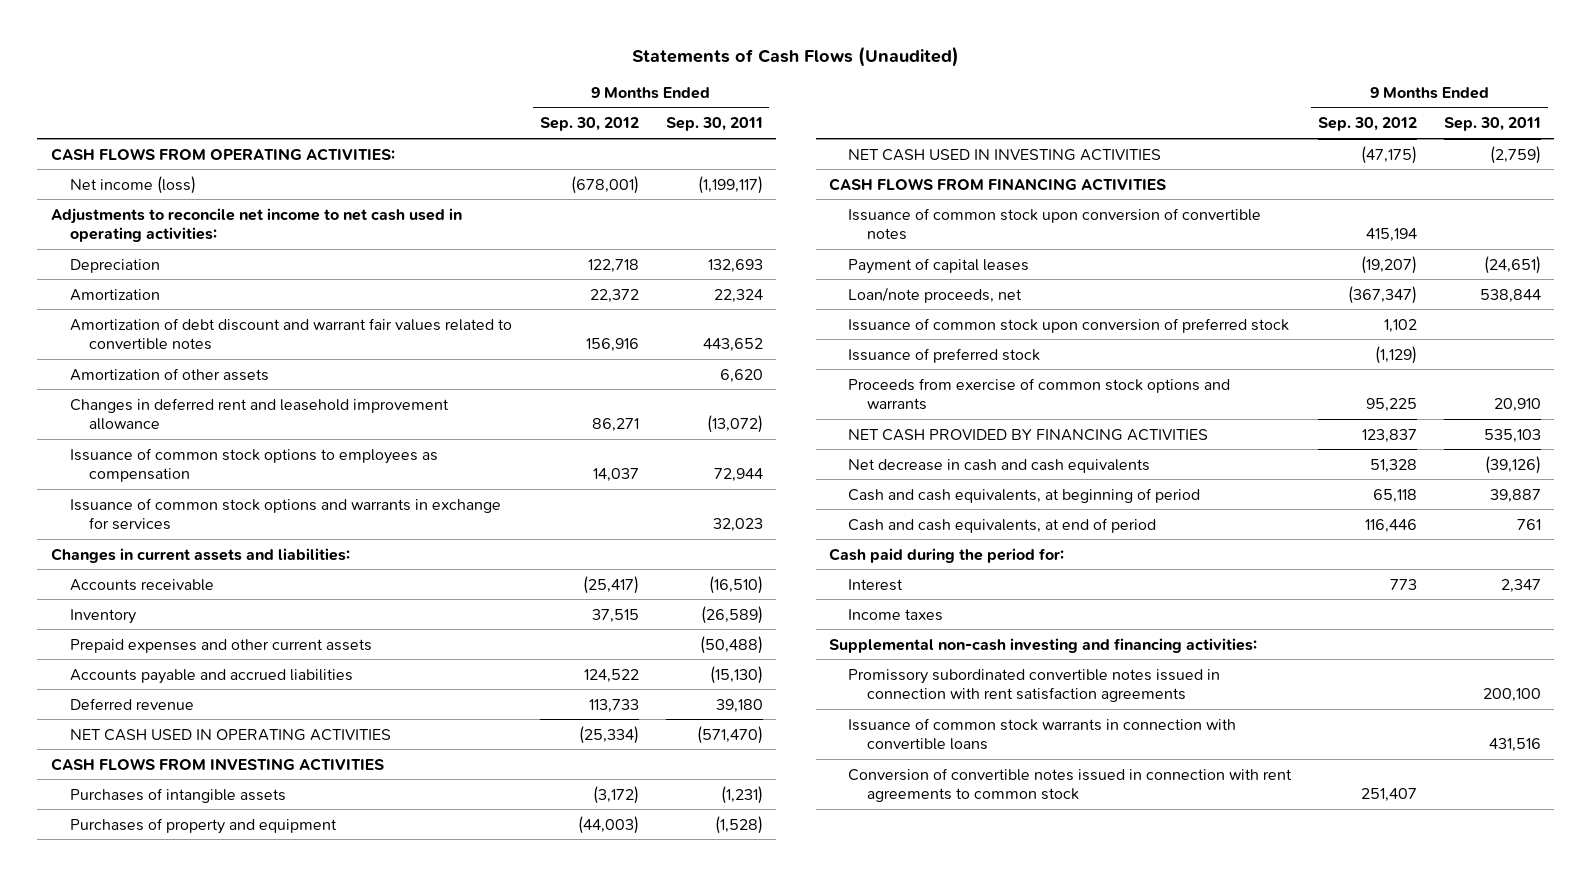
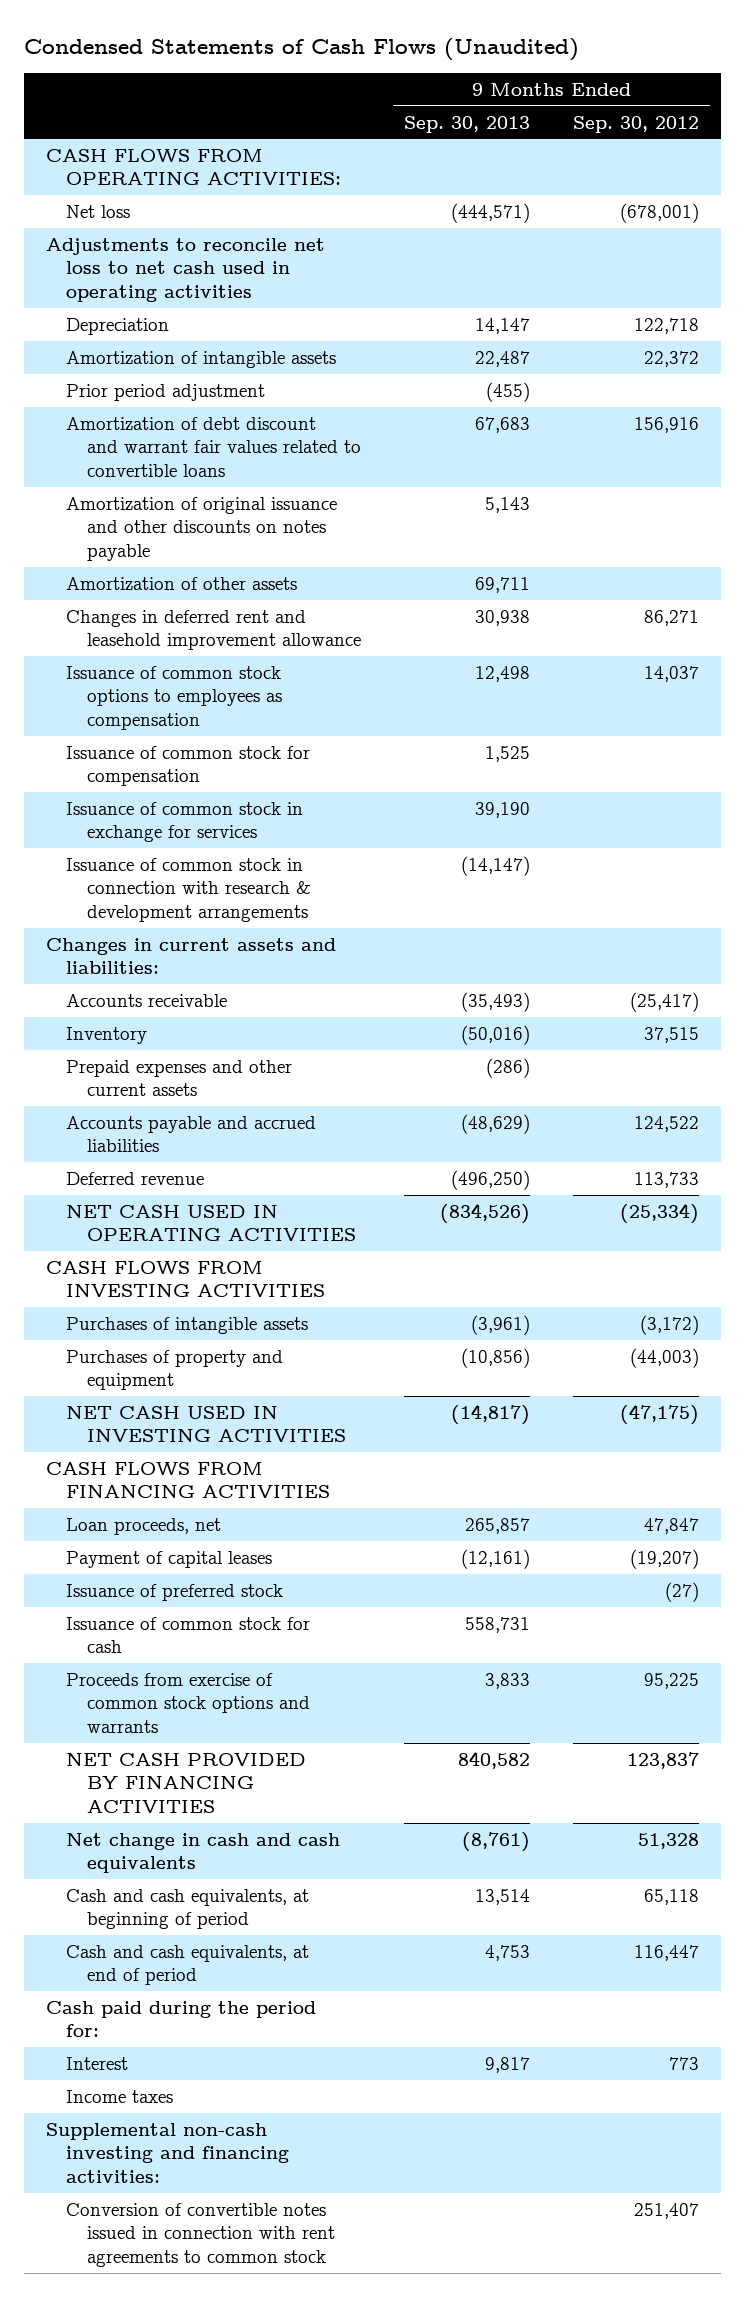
[631,45,959,67] Statements of Cash Flows (Unaudited) -> [24,38,580,62] Condensed Statements of Cash Flows (Unaudited)
[665,117,763,132] Sep. 30, 2011 -> none
none -> [404,115,531,133] Sep. 30, 2013
[69,175,196,194] Net income (loss) -> [66,204,131,218] Net loss
[50,207,462,243] Adjustments to reconcile net income to net cash used in operating activities: -> [45,237,325,303] Adjustments to reconcile net loss to net cash used in operating activities
[69,288,160,301] Amortization -> [66,350,337,368] Amortization of intangible assets
none -> [66,383,266,401] Prior period adjustment
[69,317,512,351] Amortization of debt discount and warrant fair values related to convertible notes -> [66,416,361,478] Amortization of debt discount and warrant fair values related to convertible loans
none -> [66,496,338,562] Amortization of original issuance and other discounts on notes payable
none -> [66,745,311,787] Issuance of common stock for compensation
[69,497,501,531] Issuance of common stock options and warrants in exchange for services -> [66,801,304,843] Issuance of common stock in exchange for services
none -> [66,857,311,923] Issuance of common stock in connection with research & development arrangements
[848,207,1262,241] Issuance of common stock upon conversion of convertible notes -> none
none -> [66,1517,222,1535] Loan proceeds, net
[848,286,1023,303] Loan/note proceeds, net -> none
[848,347,1041,363] Issuance of preferred stock -> none
[848,317,1290,333] Issuance of common stock upon conversion of preferred stock -> [66,1583,284,1601] Issuance of preferred stock
[1384,318,1418,333] 1,102 -> [665,1581,700,1602] (27)
none -> [66,1616,311,1654] Issuance of common stock for cash
[848,458,1151,473] Net decrease in cash and cash equivalents -> [66,1832,341,1874] Net change in cash and cash equivalents
[1365,518,1418,533] 116,446 -> [634,1944,700,1961] 116,447
[848,668,1221,703] Promissory subordinated convertible notes issued in connection with rent satisfaction agreements -> none
[848,717,1237,751] Issuance of common stock warrants in connection with convertible loans -> none

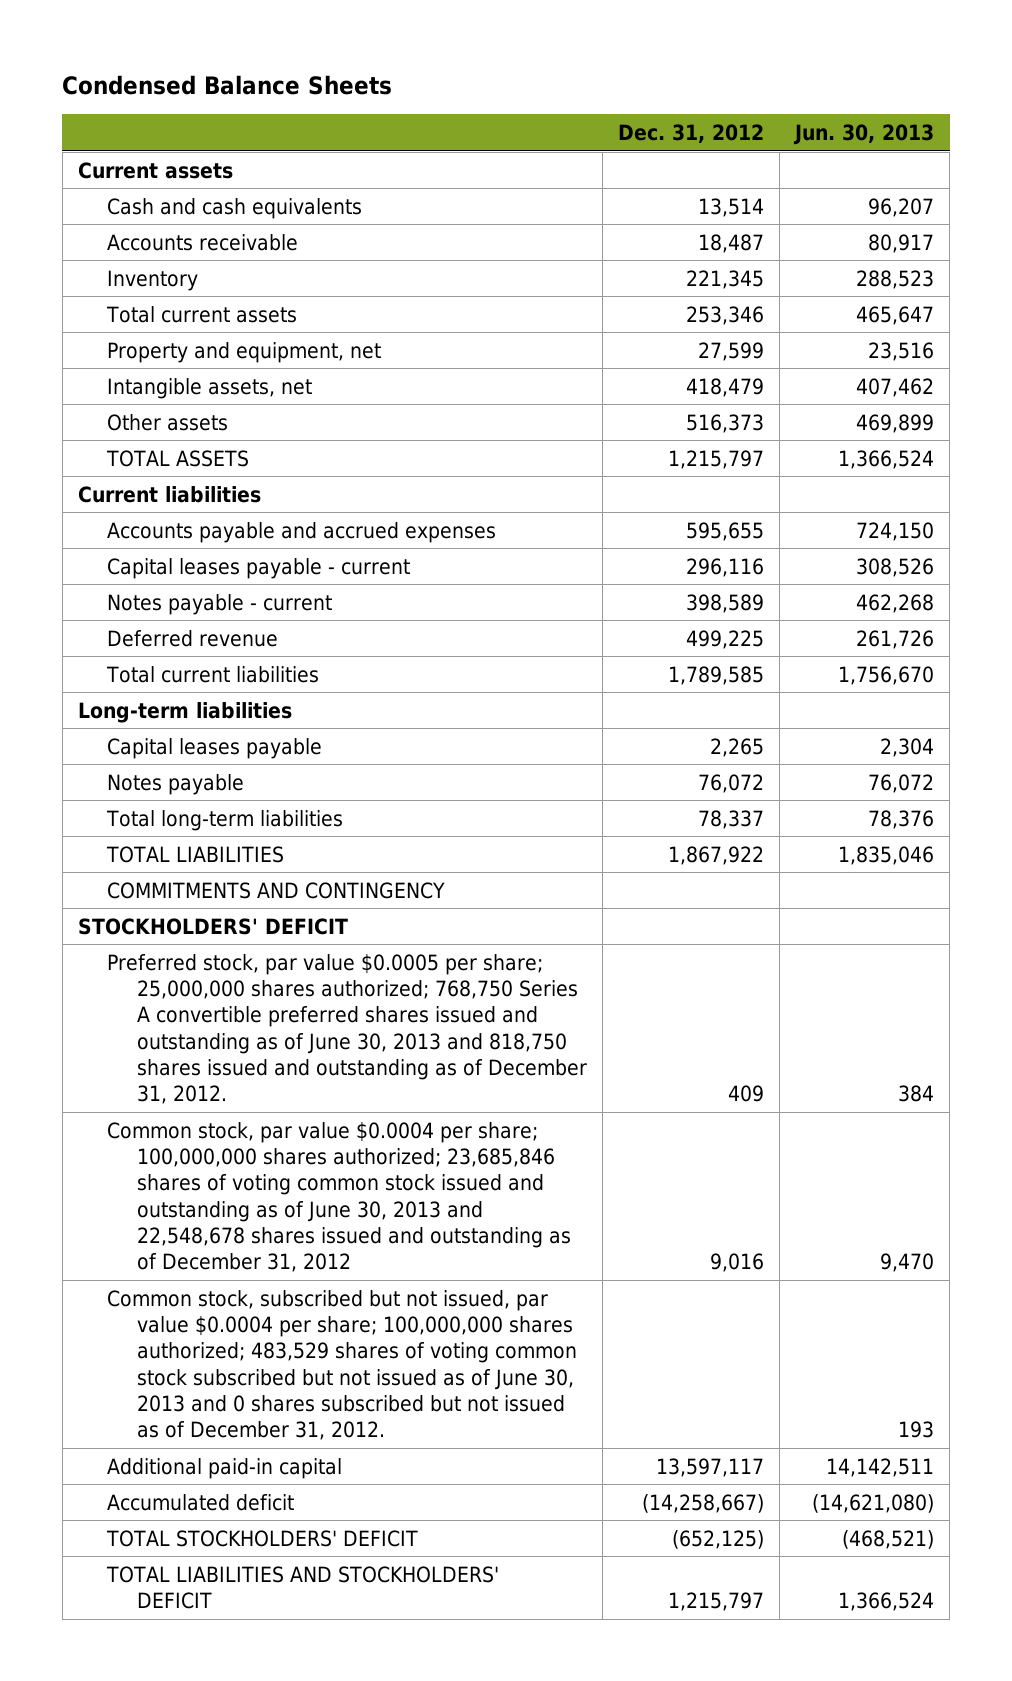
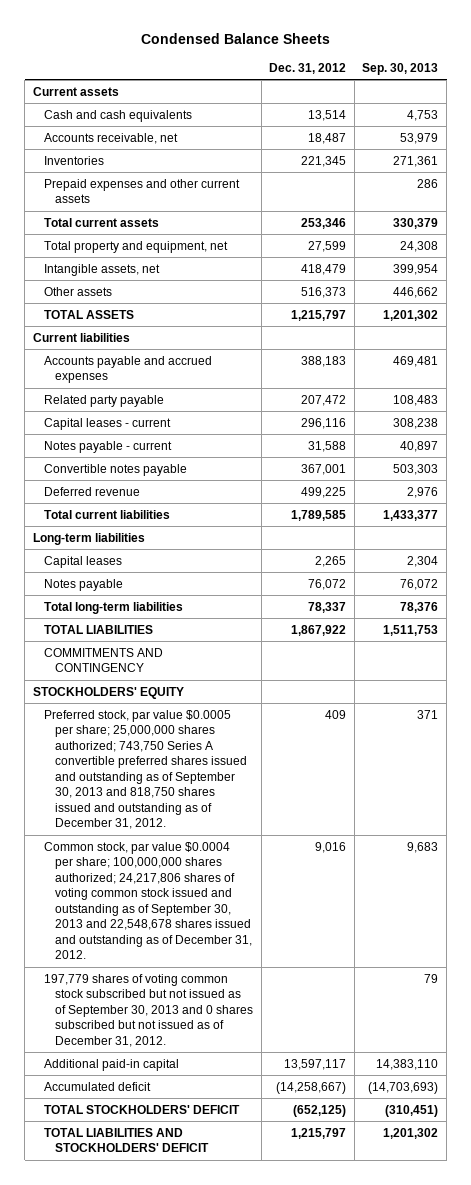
[793,123,935,145] Jun. 30, 2013 -> none
none -> [362,62,439,75] Sep. 30, 2013
[107,233,299,251] Accounts receivable -> [44,132,179,144] Accounts receivable, net
[107,269,199,291] Inventory -> [44,155,105,165] Inventories
none -> [44,178,241,204] Prepaid expenses and other current assets
[107,341,382,363] Property and equipment, net -> [44,240,229,253] Total property and equipment, net
[686,521,765,541] 595,655 -> [301,355,347,367] 388,183
none -> [44,394,165,407] Related party payable
[107,557,411,579] Capital leases payable - current -> [44,417,172,430] Capital leases - current
[686,593,765,613] 398,589 -> [308,440,347,452] 31,588
none -> [44,463,188,476] Convertible notes payable
[107,737,323,759] Capital leases payable -> [44,555,123,568] Capital leases
[77,917,348,935] STOCKHOLDERS' DEFICIT -> [32,686,184,699] STOCKHOLDERS' EQUITY
[107,953,588,1105] Preferred stock, par value $0.0005 per share; 25,000,000 shares authorized; 768,750 Series A convertible preferred shares issued and outstanding as of June 30, 2013 and 818,750 shares issued and outstanding as of December 31, 2012. -> [44,709,248,830] Preferred stock, par value $0.0005 per share; 25,000,000 shares authorized; 743,750 Series A convertible preferred shares issued and outstanding as of September 30, 2013 and 818,750 shares issued and outstanding as of December 31, 2012.
[107,1121,572,1273] Common stock, par value $0.0004 per share; 100,000,000 shares authorized; 23,685,846 shares of voting common stock issued and outstanding as of June 30, 2013 and 22,548,678 shares issued and outstanding as of December 31, 2012 -> [44,841,253,960] Common stock, par value $0.0004 per share; 100,000,000 shares authorized; 24,217,806 shares of voting common stock issued and outstanding as of September 30, 2013 and 22,548,678 shares issued and outstanding as of December 31, 2012.
[107,1289,578,1441] Common stock, subscribed but not issued, par value $0.0004 per share; 100,000,000 shares authorized; 483,529 shares of voting common stock subscribed but not issued as of June 30, 2013 and 0 shares subscribed but not issued as of December 31, 2012. -> [44,973,254,1047] 197,779 shares of voting common stock subscribed but not issued as of September 30, 2013 and 0 shares subscribed but not issued as of December 31, 2012.

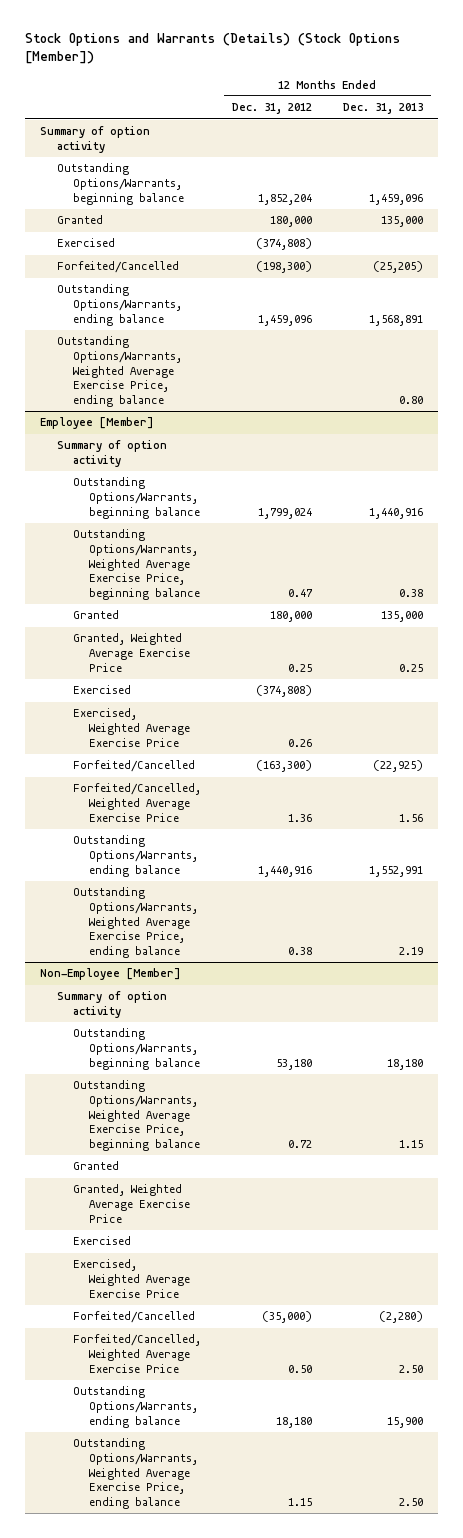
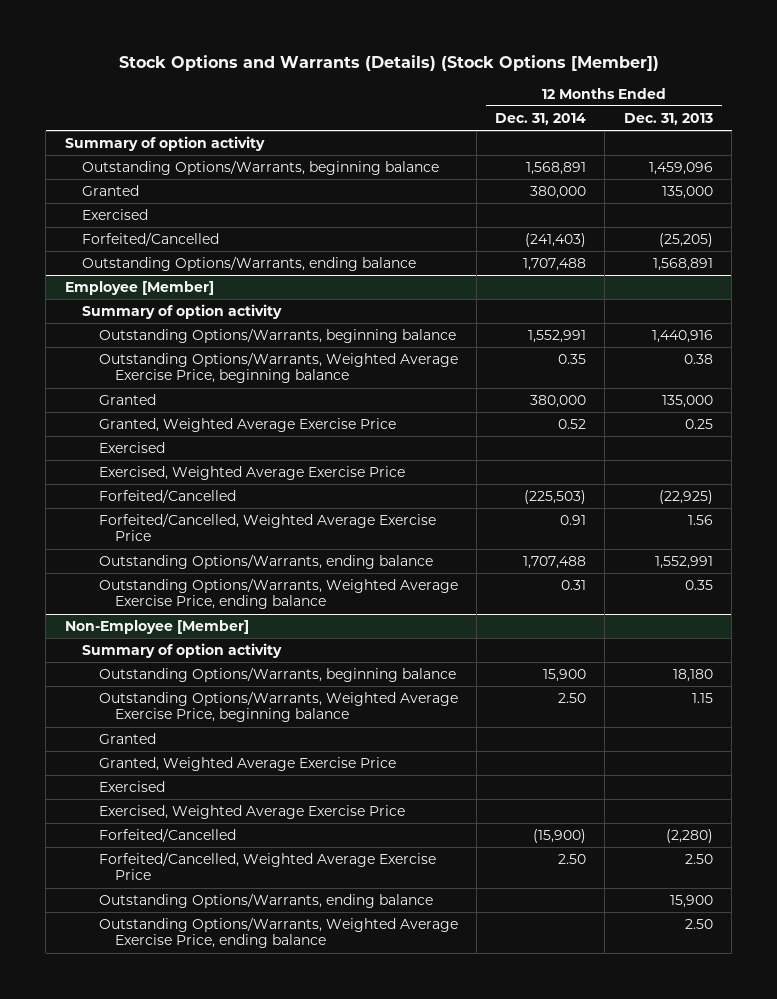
[232,103,313,115] Dec. 31, 2012 -> none
none -> [495,112,587,125] Dec. 31, 2014
[56,336,183,407] Outstanding Options/Warrants, Weighted Average Exercise Price, ending balance -> none
[398,946,423,955] 2.19 -> [684,580,713,591] 0.35

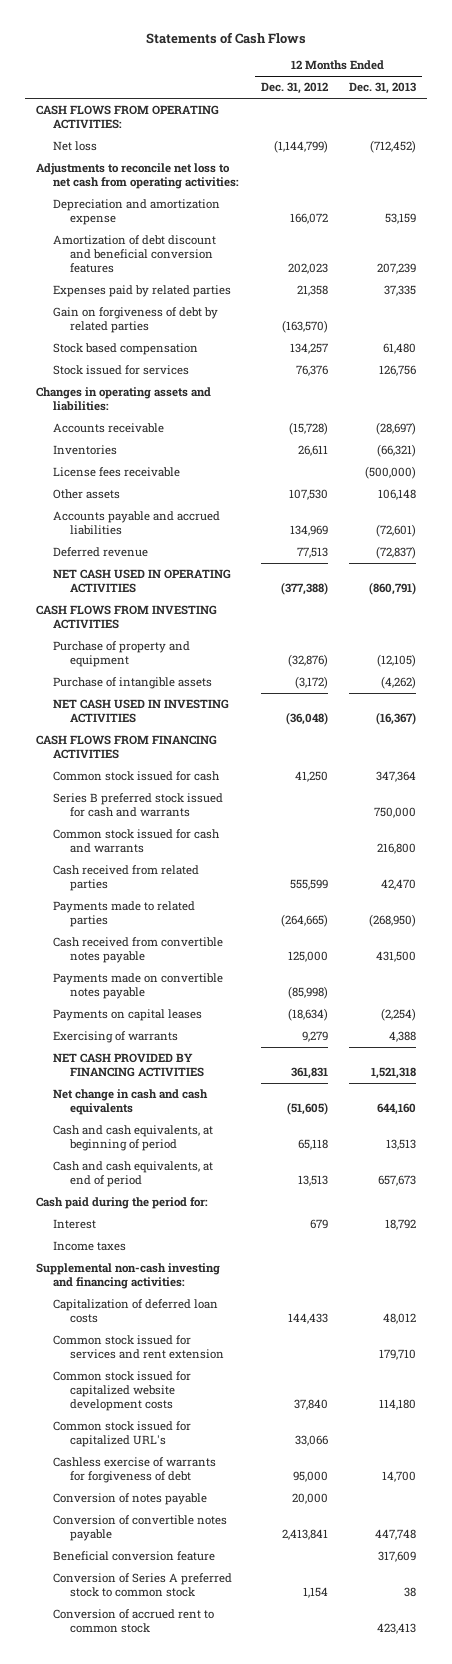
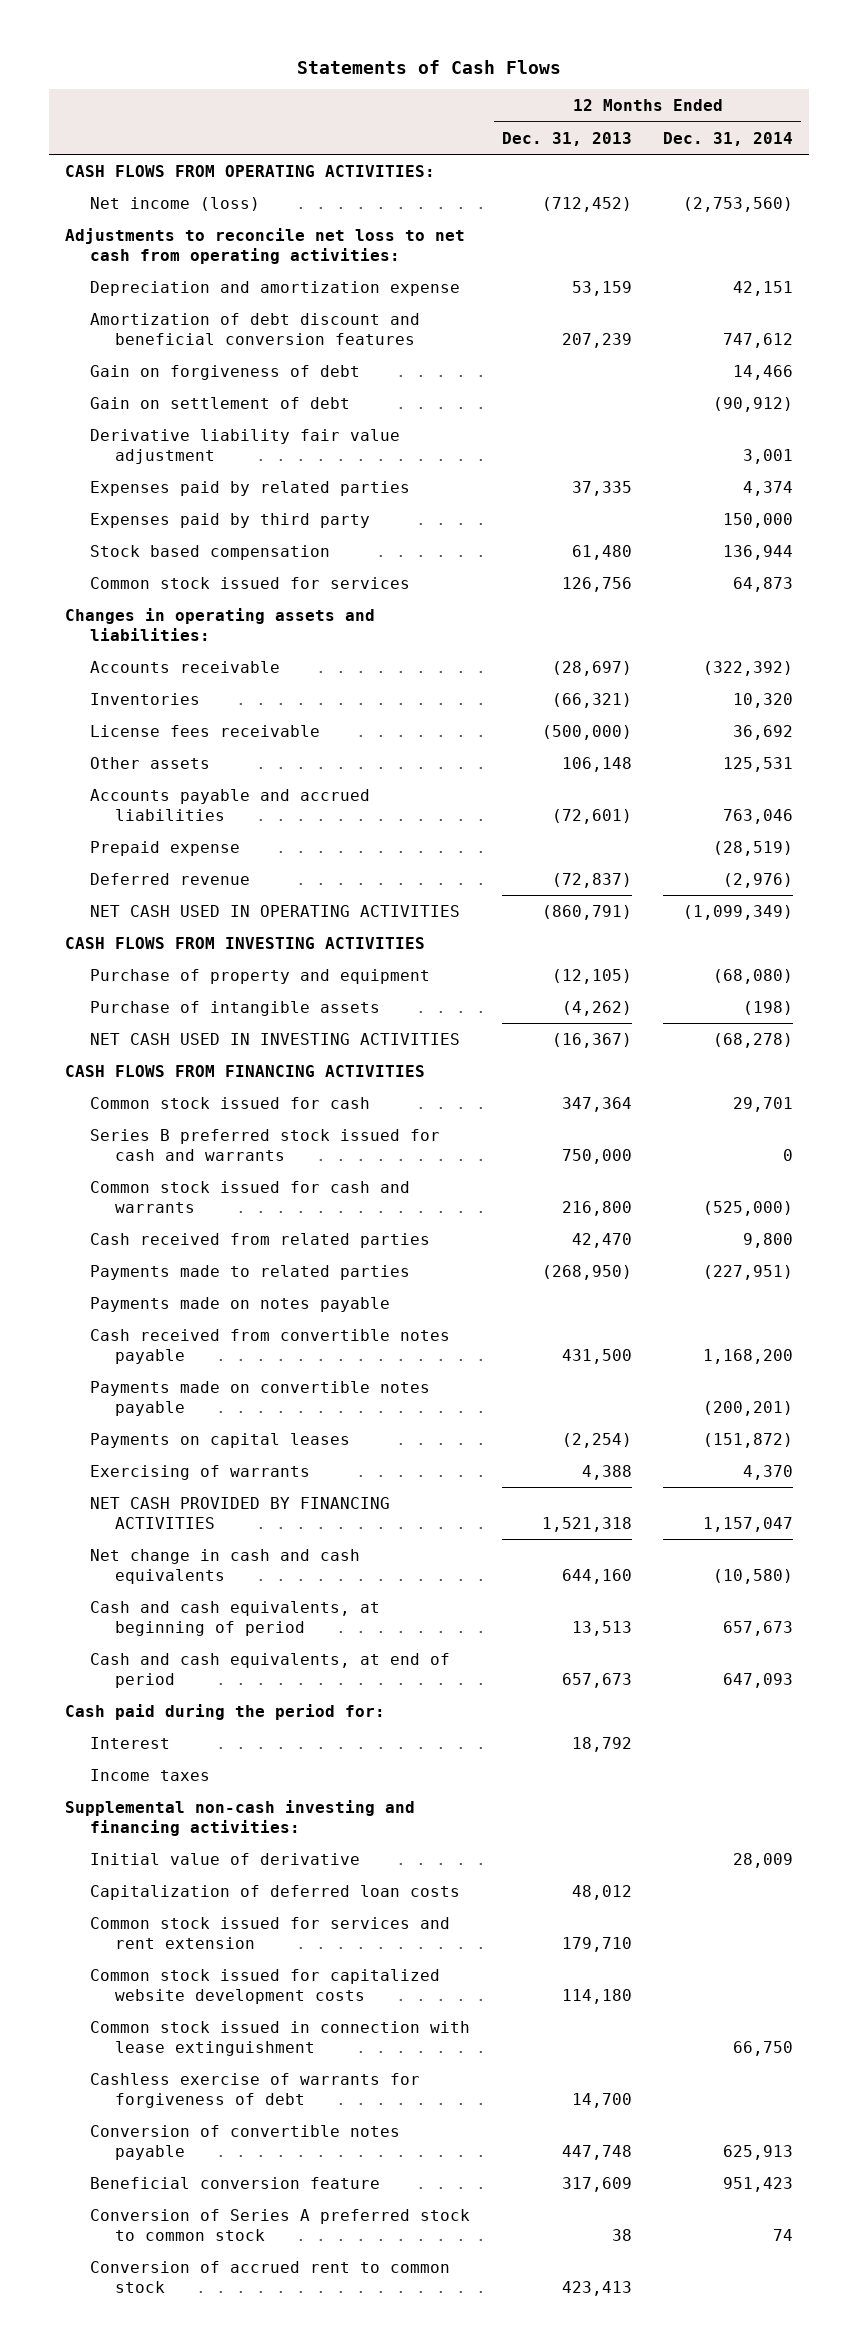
[260,82,328,95] Dec. 31, 2012 -> none
none -> [663,131,794,146] Dec. 31, 2014
[53,141,98,152] Net loss -> [89,196,260,211] Net income (loss)
none -> [89,364,360,380] Gain on forgiveness of debt
none -> [89,396,350,409] Gain on settlement of debt
none -> [89,428,400,464] Derivative liability fair value adjustment
[53,307,219,334] Gain on forgiveness of debt by related parties -> none
none -> [89,512,370,528] Expenses paid by third party
[53,365,190,376] Stock issued for services -> [89,576,410,589] Common stock issued for services
none -> [89,840,240,856] Prepaid expense
none -> [89,1296,390,1312] Payments made on notes payable
none -> [89,1852,360,1865] Initial value of derivative
[53,1421,192,1448] Common stock issued for capitalized URL's -> none
none -> [89,2020,470,2056] Common stock issued in connection with lease extinguishment
[53,1493,208,1506] Conversion of notes payable -> none

